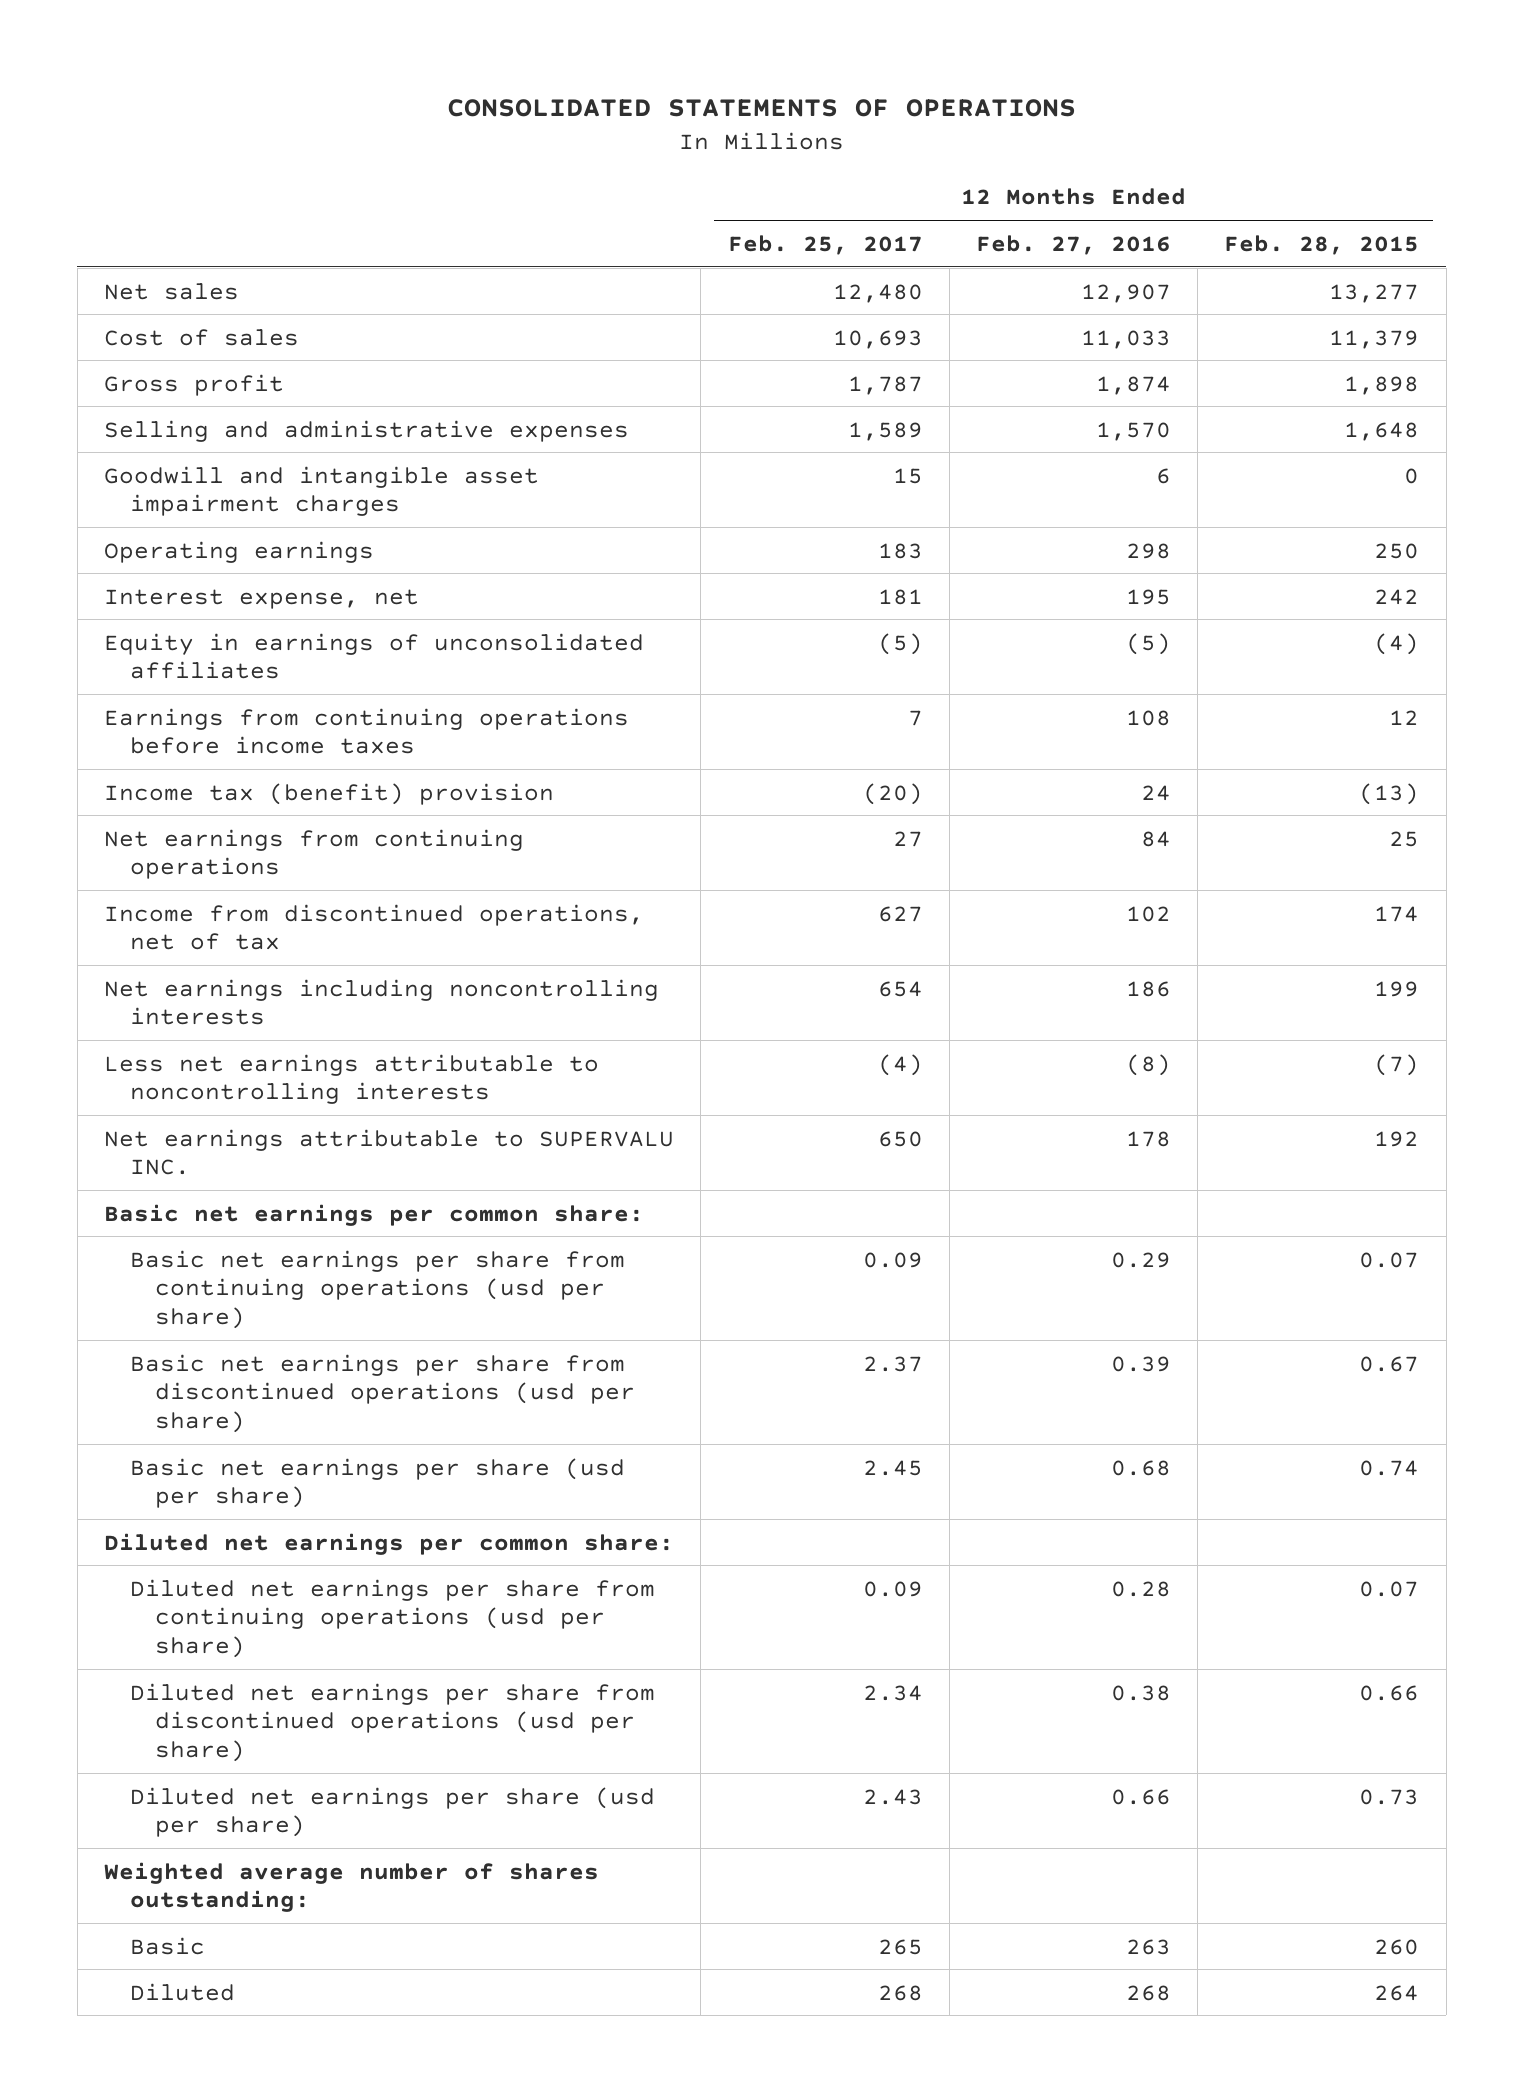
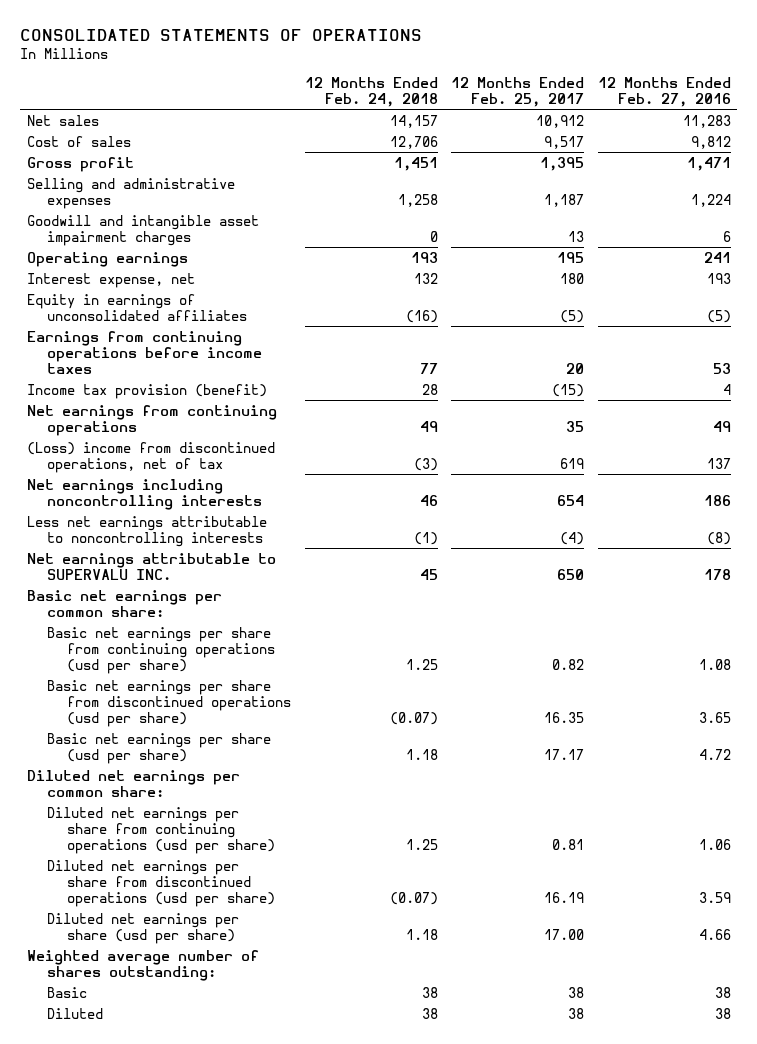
[1224,234,1420,255] Feb. 28, 2015 -> none
none -> [304,76,438,107] 12 Months Ended Feb. 24, 2018
[832,283,923,303] 12,480 -> [536,114,585,128] 10,912
[1081,283,1172,303] 12,907 -> [682,114,731,128] 11,283
[832,329,923,349] 10,693 -> [544,135,585,149] 9,517
[1081,329,1172,349] 11,033 -> [690,135,731,149] 9,812
[847,375,923,395] 1,787 -> [540,156,585,171] 1,395
[1096,375,1172,395] 1,874 -> [686,156,731,171] 1,471
[847,421,923,441] 1,589 -> [544,193,585,207] 1,187
[1096,421,1172,441] 1,570 -> [690,193,731,207] 1,224
[892,467,923,484] 15 -> [568,230,585,242] 13
[877,542,923,559] 183 -> [557,251,585,263] 195
[1126,542,1172,559] 298 -> [703,251,731,263] 241
[877,588,923,605] 181 -> [560,272,585,284] 180
[1126,588,1172,605] 195 -> [706,272,731,284] 193
[907,709,923,726] 7 -> [566,362,585,374] 20
[1126,709,1172,726] 108 -> [712,362,731,374] 53
[104,782,555,805] Income tax (benefit) provision -> [26,383,267,399] Income tax provision (benefit)
[862,782,923,805] (20) -> [552,383,585,397] (15)
[1141,784,1172,801] 24 -> [722,383,731,395] 4
[892,830,923,847] 27 -> [566,420,585,432] 35
[1141,830,1172,847] 84 -> [712,420,731,432] 49
[104,903,645,951] Income from discontinued operations, net of tax -> [26,441,275,473] (Loss) income from discontinued operations, net of tax
[877,905,923,922] 627 -> [560,457,585,469] 619
[1126,905,1172,922] 102 -> [706,457,731,469] 137
[862,1251,923,1268] 0.09 -> [552,658,585,670] 0.82
[1111,1251,1172,1268] 0.29 -> [698,658,731,670] 1.08
[862,1355,923,1372] 2.37 -> [544,711,585,723] 16.35
[1111,1355,1172,1372] 0.39 -> [698,711,731,723] 3.65
[862,1459,923,1476] 2.45 -> [544,748,585,760] 17.17
[1111,1459,1172,1476] 0.68 -> [698,748,731,760] 4.72
[862,1580,923,1597] 0.09 -> [552,838,585,850] 0.81
[1111,1580,1172,1597] 0.28 -> [698,838,731,850] 1.06
[862,1684,923,1701] 2.34 -> [544,891,585,903] 16.19
[1111,1684,1172,1701] 0.38 -> [698,891,731,903] 3.59
[862,1788,923,1805] 2.43 -> [544,928,585,940] 17.00
[1111,1788,1172,1805] 0.66 -> [698,928,731,940] 4.66
[877,1938,923,1955] 265 -> [568,986,585,998] 38
[1126,1938,1172,1955] 263 -> [714,986,731,998] 38
[877,1984,923,2001] 268 -> [568,1007,585,1019] 38
[1126,1984,1172,2001] 268 -> [714,1007,731,1019] 38

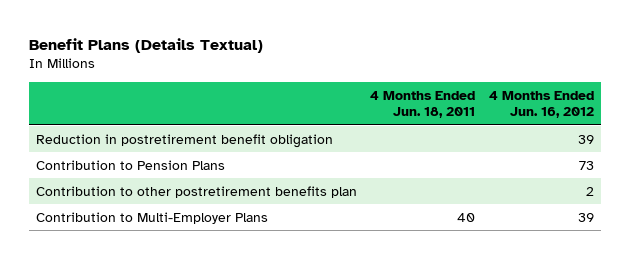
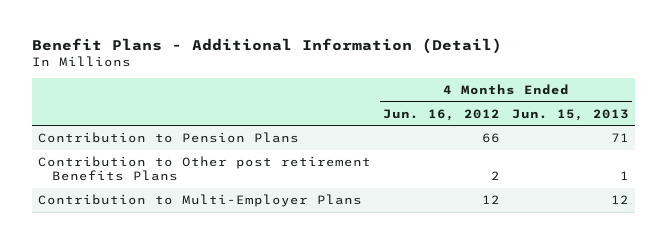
[28,38,263,54] Benefit Plans (Details Textual) -> [31,38,502,55] Benefit Plans - Additional Information (Detail)
[370,90,476,119] 4 Months Ended Jun. 18, 2011 -> none
none -> [512,108,630,121] Jun. 15, 2013
[35,133,333,148] Reduction in postretirement benefit obligation -> none
[579,160,595,170] 73 -> [481,133,500,144] 66
[35,185,357,198] Contribution to other postretirement benefits plan -> [37,156,371,182] Contribution to Other post retirement Benefits Plans
[578,212,595,222] 39 -> [481,195,500,205] 12

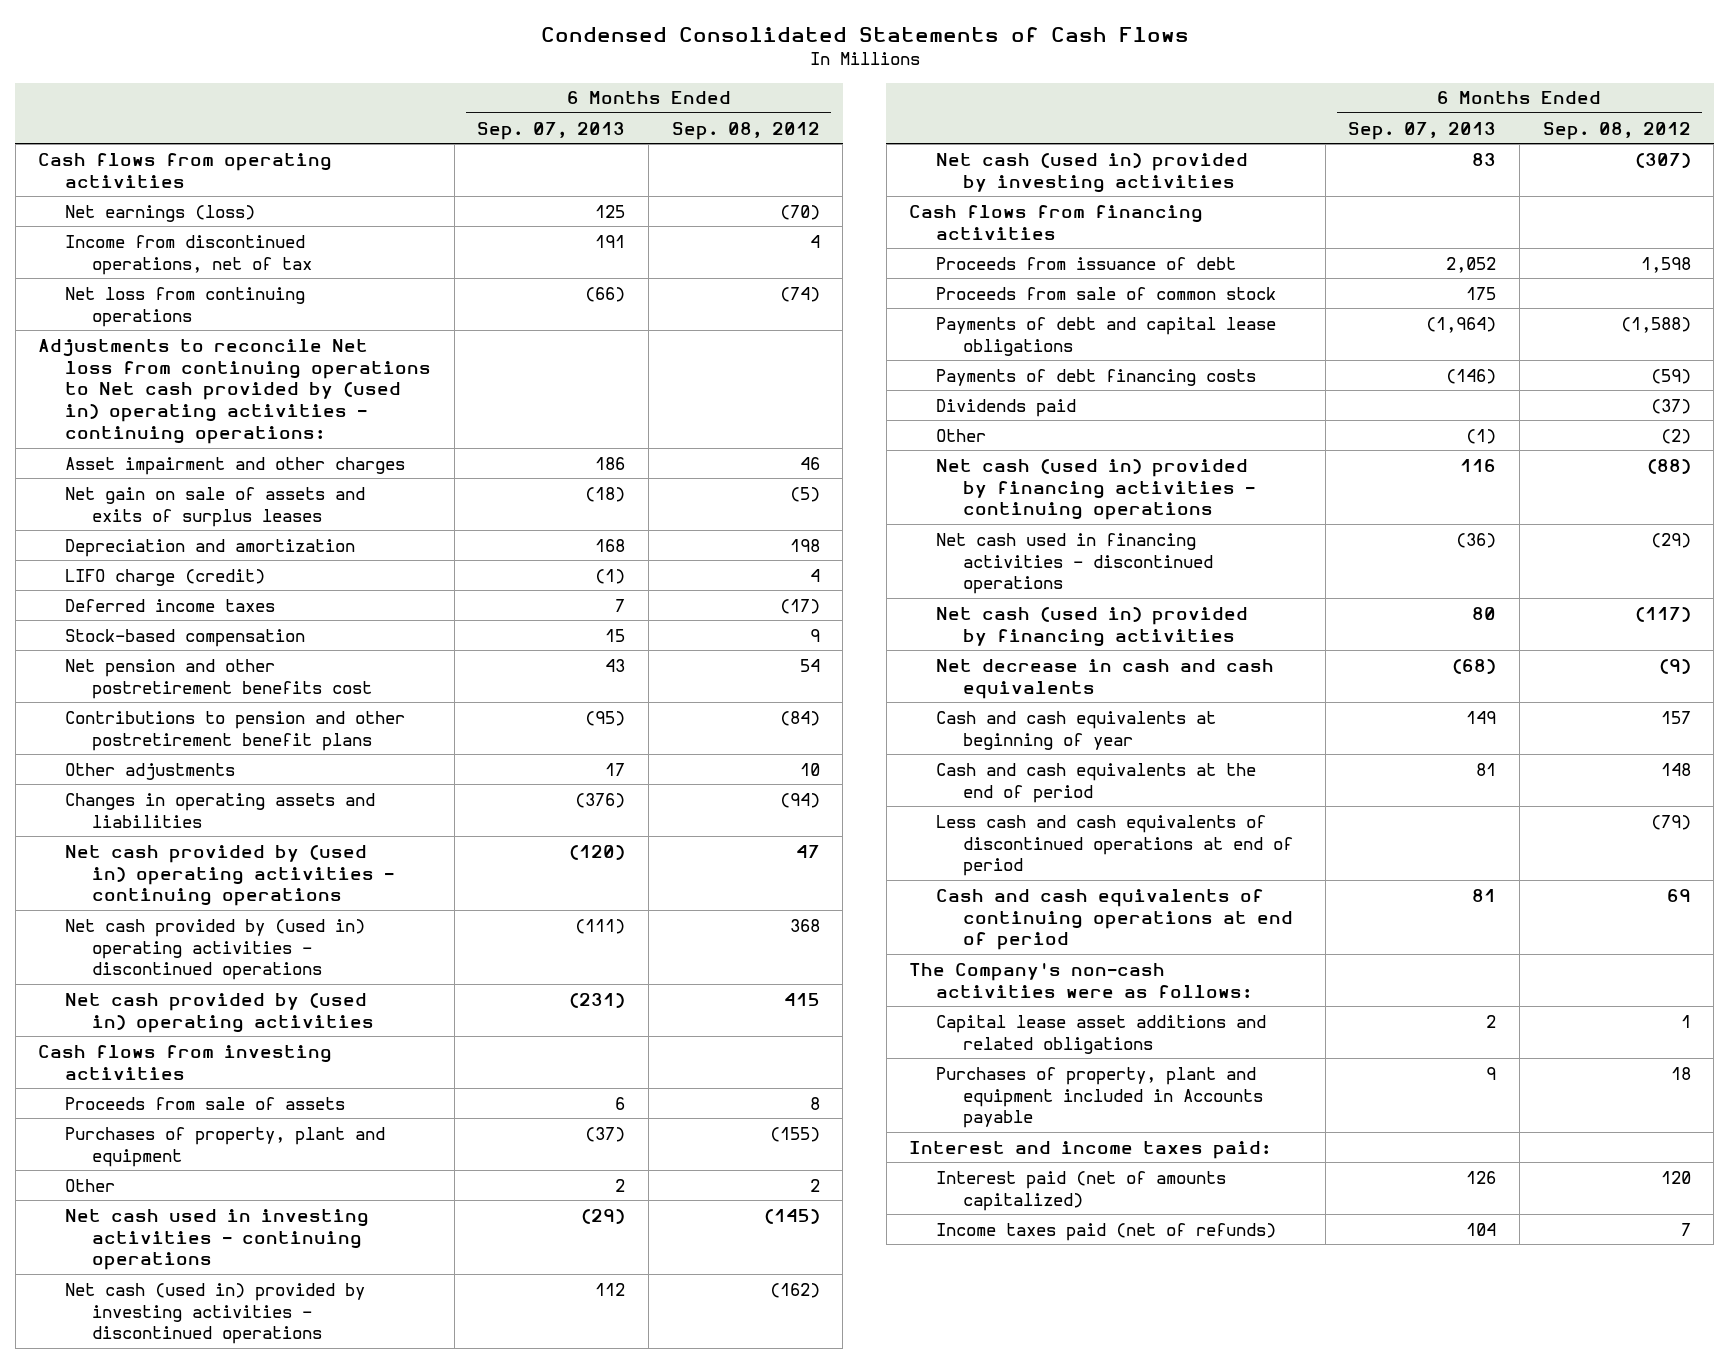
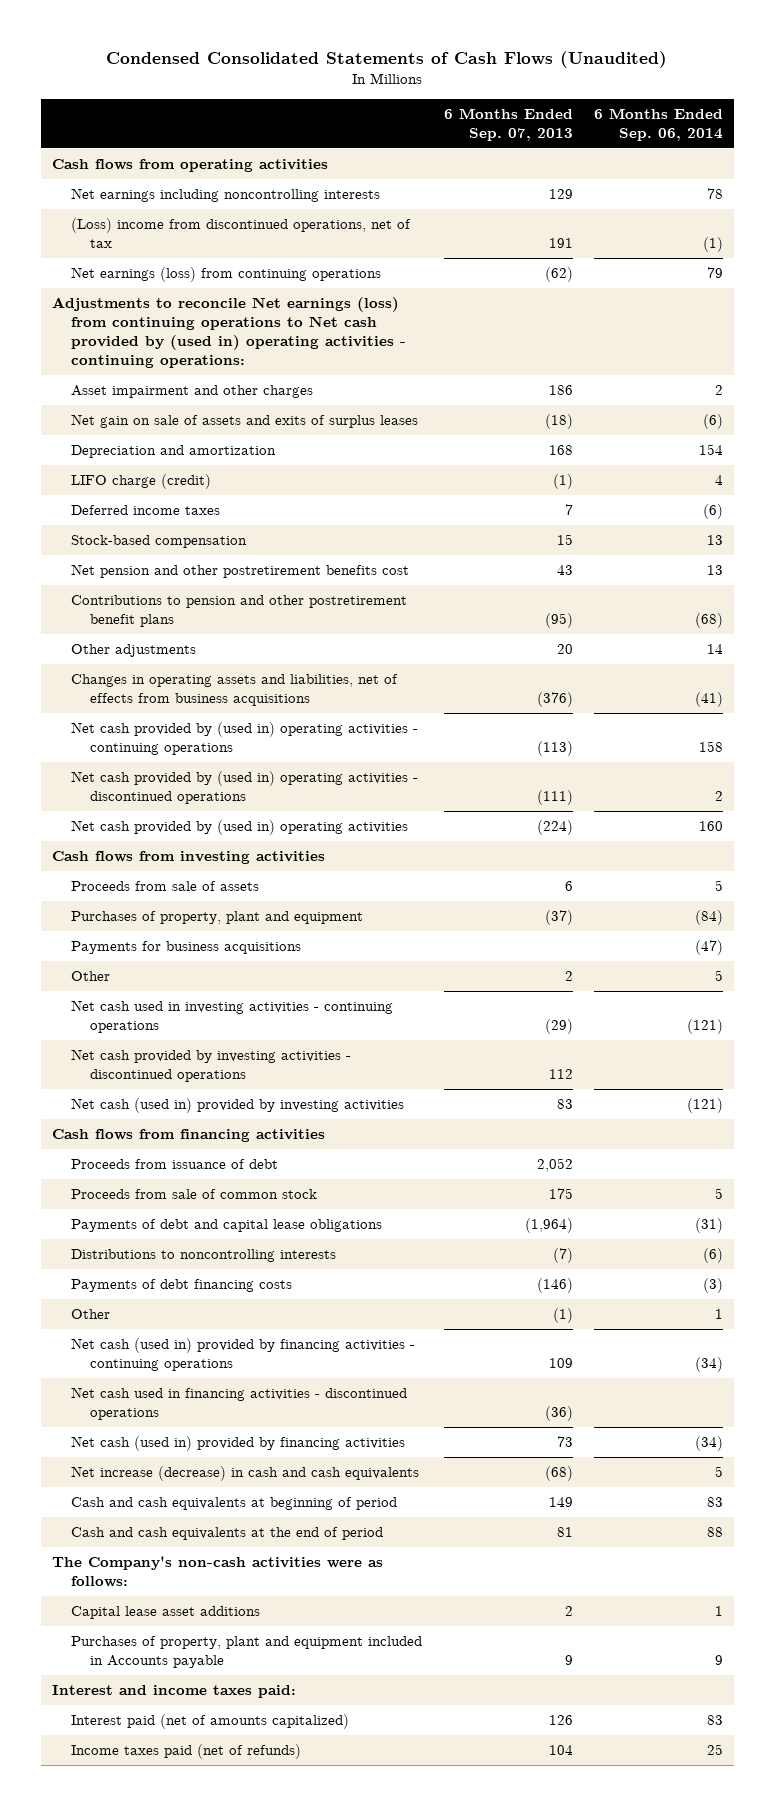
[540,27,1189,43] Condensed Consolidated Statements of Cash Flows -> [106,50,668,68] Condensed Consolidated Statements of Cash Flows (Unaudited)
[671,121,820,140] Sep. 08, 2012 -> none
none -> [594,107,724,141] 6 Months Ended Sep. 06, 2014
[65,204,256,222] Net earnings (loss) -> none
none -> [70,188,380,203] Net earnings including noncontrolling interests
[65,234,312,275] Income from discontinued operations, net of tax -> [70,218,411,249] (Loss) income from discontinued operations, net of tax
[65,286,306,327] Net loss from continuing operations -> [70,267,381,283] Net earnings (loss) from continuing operations
[585,286,626,302] (66) -> [544,267,573,283] (62)
[38,338,432,445] Adjustments to reconcile Net loss from continuing operations to Net cash provided by (used in) operating activities - continuing operations: -> [51,297,406,369] Adjustments to reconcile Net earnings (loss) from continuing operations to Net cash provided by (used in) operating activities - continuing operations:
[605,762,626,776] 17 -> [556,644,573,655] 20
[65,792,376,828] Changes in operating assets and liabilities -> [70,674,398,707] Changes in operating assets and liabilities, net of effects from business acquisitions
[569,844,626,860] (120) -> [536,741,573,757] (113)
[569,992,626,1008] (231) -> [536,820,573,836] (224)
none -> [70,941,301,955] Payments for business acquisitions
[65,1282,366,1345] Net cash (used in) provided by investing activities - discontinued operations -> [70,1049,351,1083] Net cash provided by investing activities - discontinued operations
none -> [70,1249,336,1263] Distributions to noncontrolling interests
[935,398,1076,417] Dividends paid -> none
[1460,458,1497,472] 116 -> [548,1358,573,1369] 109
[1472,606,1497,620] 80 -> [556,1436,573,1448] 73
[935,658,1274,699] Net decrease in cash and cash equivalents -> [70,1466,419,1482] Net increase (decrease) in cash and cash equivalents
[935,710,1216,750] Cash and cash equivalents at beginning of year -> [70,1497,397,1511] Cash and cash equivalents at beginning of period
[935,814,1293,877] Less cash and cash equivalents of discontinued operations at end of period -> none
[935,888,1293,951] Cash and cash equivalents of continuing operations at end of period -> none
[935,1014,1266,1054] Capital lease asset additions and related obligations -> [70,1606,260,1620] Capital lease asset additions

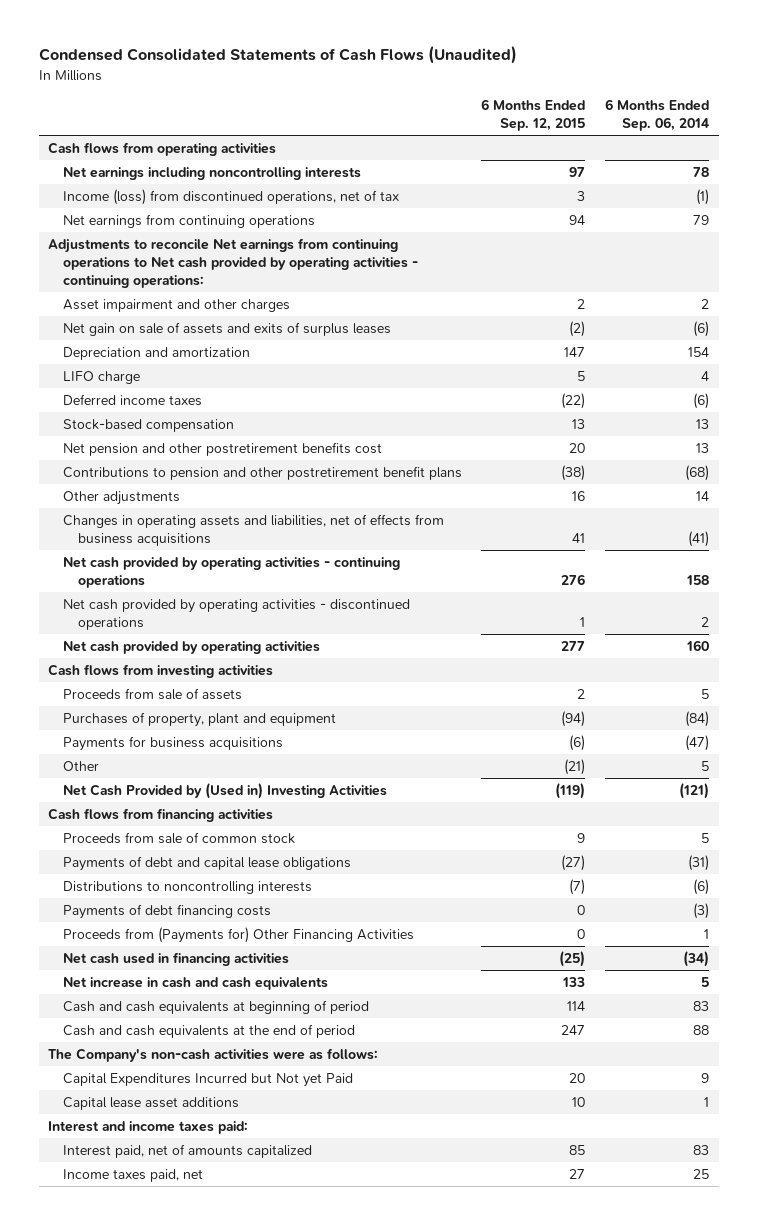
[443,107,573,141] 6 Months Ended Sep. 07, 2013 -> none
none -> [481,99,586,132] 6 Months Ended Sep. 12, 2015
[70,218,411,249] (Loss) income from discontinued operations, net of tax -> [63,188,400,205] Income (loss) from discontinued operations, net of tax
[70,267,381,283] Net earnings (loss) from continuing operations -> [63,213,316,228] Net earnings from continuing operations
[51,297,406,369] Adjustments to reconcile Net earnings (loss) from continuing operations to Net cash provided by (used in) operating activities - continuing operations: -> [48,237,419,288] Adjustments to reconcile Net earnings from continuing operations to Net cash provided by operating activities - continuing operations:
[70,474,211,490] LIFO charge (credit) -> [63,370,141,384] LIFO charge
[70,722,418,756] Net cash provided by (used in) operating activities - continuing operations -> [63,556,401,588] Net cash provided by operating activities - continuing operations
[70,771,418,805] Net cash provided by (used in) operating activities - discontinued operations -> [63,598,411,630] Net cash provided by operating activities - discontinued operations
[70,820,408,836] Net cash provided by (used in) operating activities -> [63,640,321,654] Net cash provided by operating activities
[70,1000,393,1034] Net cash used in investing activities - continuing operations -> none
[70,1049,351,1083] Net cash provided by investing activities - discontinued operations -> none
[70,1098,404,1114] Net cash (used in) provided by investing activities -> [63,782,388,799] Net Cash Provided by (Used in) Investing Activities
[70,1159,278,1170] Proceeds from issuance of debt -> none
[70,1338,415,1372] Net cash (used in) provided by financing activities - continuing operations -> none
[70,1387,407,1421] Net cash used in financing activities - discontinued operations -> none
[70,1309,110,1320] Other -> [63,926,415,943] Proceeds from (Payments for) Other Financing Activities
[70,1436,405,1452] Net cash (used in) provided by financing activities -> [63,951,290,966] Net cash used in financing activities
[70,1466,419,1482] Net increase (decrease) in cash and cash equivalents -> [63,976,329,990] Net increase in cash and cash equivalents
none -> [63,1072,354,1087] Capital Expenditures Incurred but Not yet Paid
[70,1636,422,1669] Purchases of property, plant and equipment included in Accounts payable -> none
[70,1714,349,1730] Interest paid (net of amounts capitalized) -> [63,1143,313,1158] Interest paid, net of amounts capitalized
[70,1744,301,1760] Income taxes paid (net of refunds) -> [63,1168,204,1182] Income taxes paid, net

